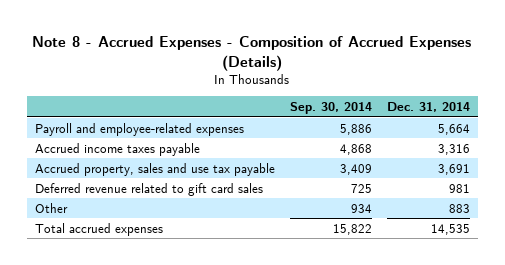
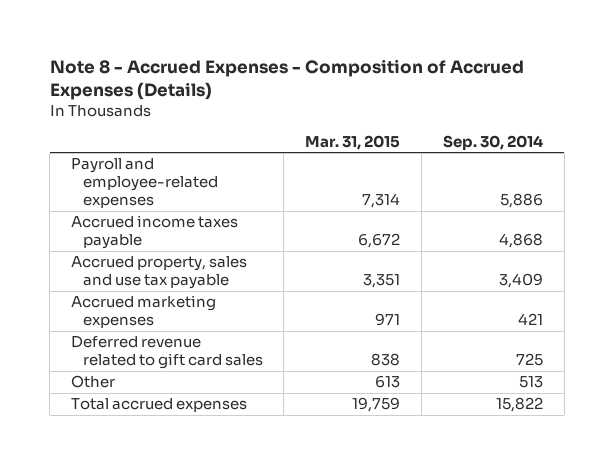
[387,101,471,112] Dec. 31, 2014 -> none
none -> [305,134,401,150] Mar. 31, 2015
none -> [71,295,217,329] Accrued marketing expenses
[350,203,372,213] 934 -> [518,376,543,389] 513

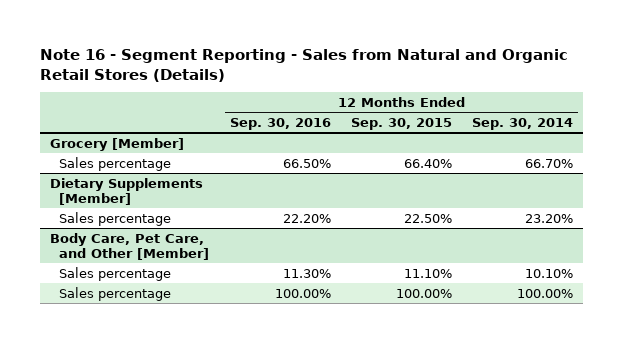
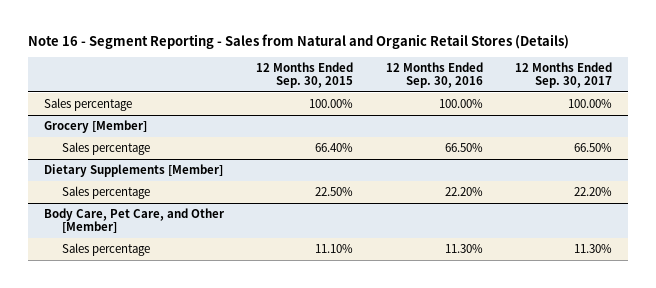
[472,117,574,130] Sep. 30, 2014 -> none
none -> [514,61,612,88] 12 Months Ended Sep. 30, 2017
none -> [44,97,133,111] Sales percentage
[59,286,172,301] Sales percentage -> none

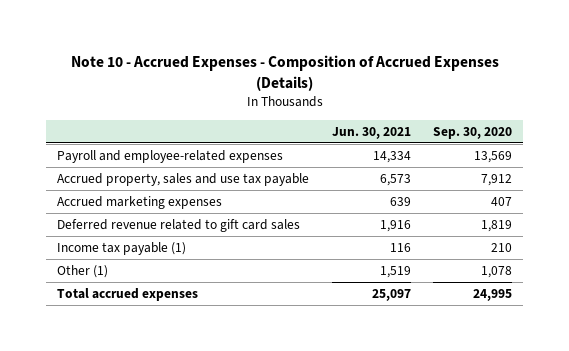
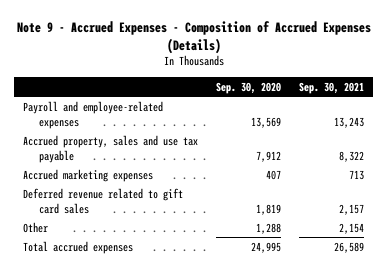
[70,54,499,91] Note 10 - Accrued Expenses - Composition of Accrued Expenses (Details) -> [16,20,371,54] Note 9 - Accrued Expenses - Composition of Accrued Expenses (Details)
[331,126,411,139] Jun. 30, 2021 -> none
none -> [299,81,365,94] Sep. 30, 2021
[56,242,186,256] Income tax payable (1) -> none
[56,265,108,279] Other (1) -> [23,221,49,233] Other
[481,266,513,279] 1,078 -> [256,222,282,234] 1,288

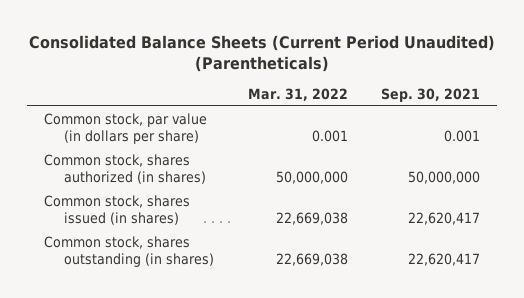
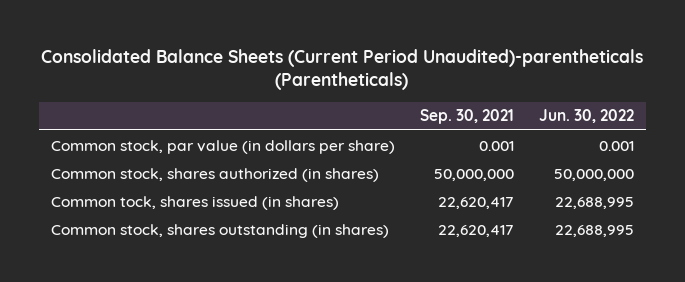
[28,34,495,72] Consolidated Balance Sheets (Current Period Unaudited) (Parentheticals) -> [41,48,644,91] Consolidated Balance Sheets (Current Period Unaudited)-parentheticals (Parentheticals)
[247,88,348,102] Mar. 31, 2022 -> none
none -> [538,109,634,124] Jun. 30, 2022
[43,194,190,225] Common stock, shares issued (in shares) -> [51,195,340,210] Common tock, shares issued (in shares)

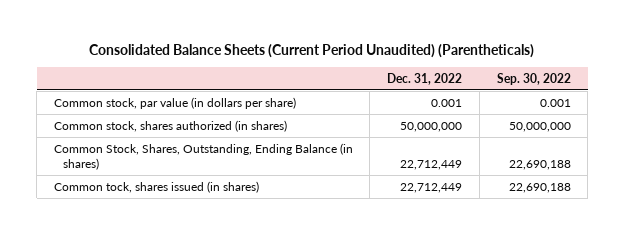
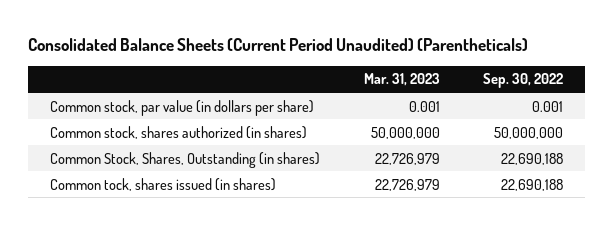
[387,72,463,85] Dec. 31, 2022 -> none
none -> [363,73,440,87] Mar. 31, 2023
[53,142,353,170] Common Stock, Shares, Outstanding, Ending Balance (in shares) -> [50,151,321,168] Common Stock, Shares, Outstanding (in shares)

